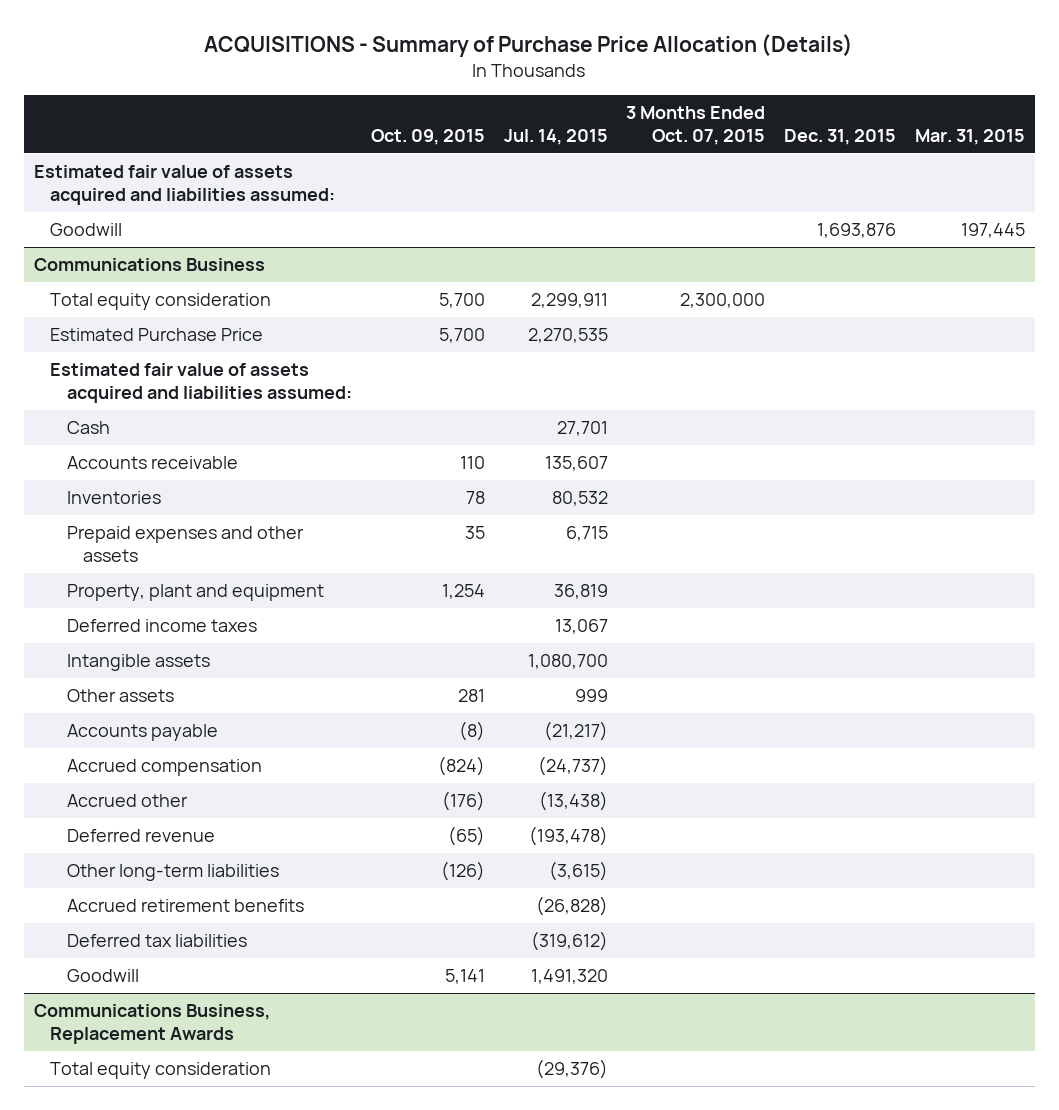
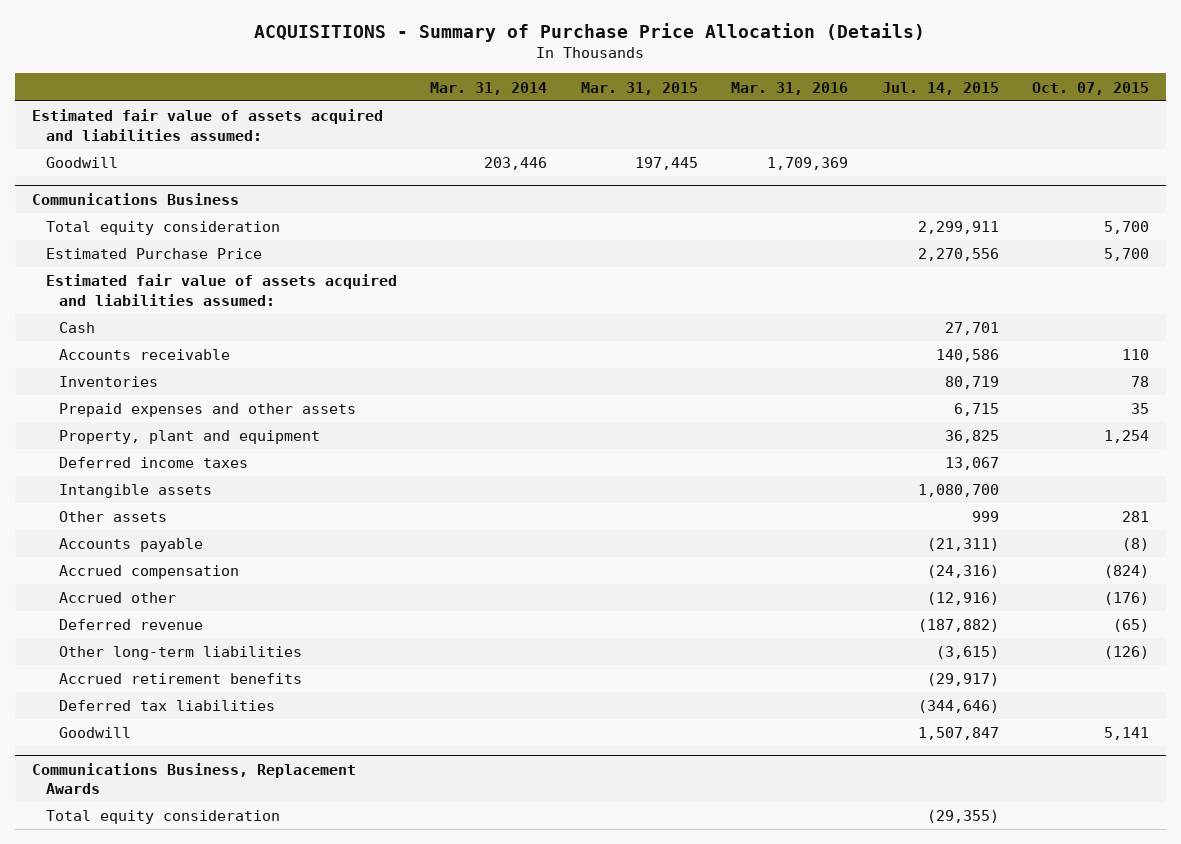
[370,129,485,146] Oct. 09, 2015 -> none
[626,105,766,146] 3 Months Ended Oct. 07, 2015 -> none
[784,129,897,146] Dec. 31, 2015 -> none
none -> [430,81,548,95] Mar. 31, 2014
none -> [731,81,849,95] Mar. 31, 2016
none -> [1032,81,1150,95] Oct. 07, 2015
[527,327,608,343] 2,270,535 -> [917,248,999,262] 2,270,556
[544,455,608,471] 135,607 -> [935,349,999,363] 140,586
[551,490,608,506] 80,532 -> [944,376,999,390] 80,719
[553,583,608,599] 36,819 -> [944,430,999,444] 36,825
[543,720,608,741] (21,217) -> [926,538,999,552] (21,311)
[537,755,608,776] (24,737) -> [926,565,999,579] (24,316)
[538,790,608,811] (13,438) -> [926,592,999,606] (12,916)
[528,825,608,846] (193,478) -> [917,619,999,633] (187,882)
[535,895,608,916] (26,828) -> [926,673,999,687] (29,917)
[530,930,608,951] (319,612) -> [917,700,999,714] (344,646)
[530,968,608,984] 1,491,320 -> [917,727,999,741] 1,507,847
[535,1058,608,1079] (29,376) -> [926,810,999,824] (29,355)

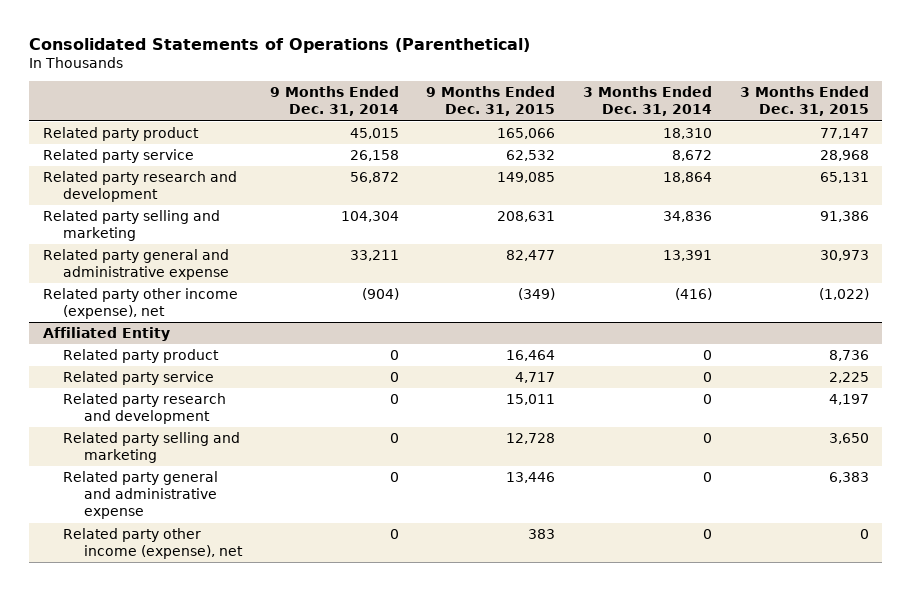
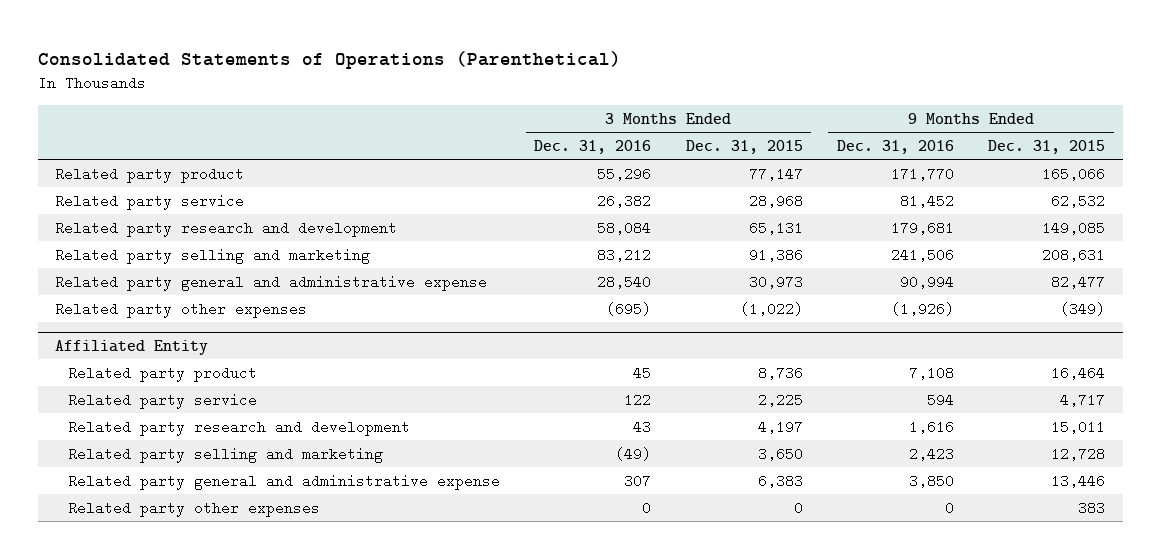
[269,86,399,117] 9 Months Ended Dec. 31, 2014 -> none
[582,86,712,117] 3 Months Ended Dec. 31, 2014 -> none
none -> [534,140,652,155] Dec. 31, 2016
none -> [837,140,955,155] Dec. 31, 2016
[42,287,238,320] Related party other income (expense), net -> [55,301,308,318] Related party other expenses
[63,527,244,560] Related party other income (expense), net -> [67,500,320,517] Related party other expenses

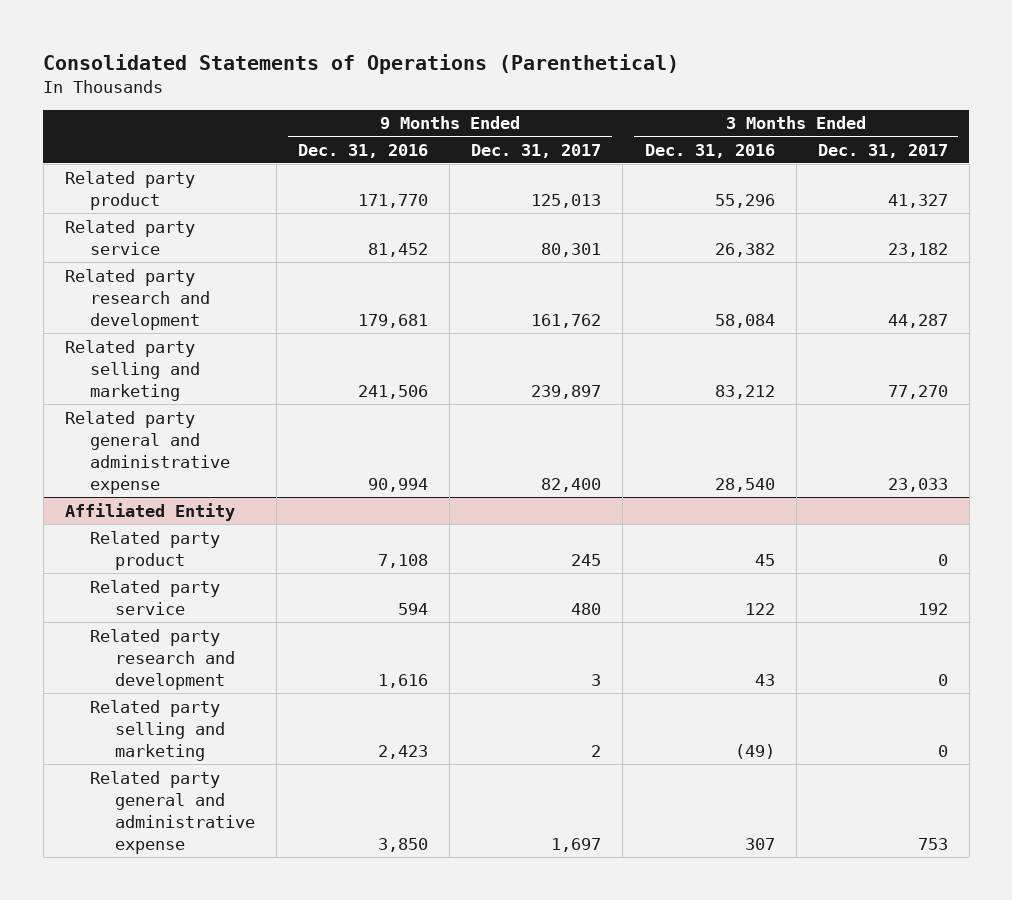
[685,140,803,155] Dec. 31, 2015 -> none
[988,140,1106,155] Dec. 31, 2015 -> none
none -> [471,143,602,158] Dec. 31, 2017
none -> [817,143,948,158] Dec. 31, 2017
[55,301,308,318] Related party other expenses -> none
[67,500,320,517] Related party other expenses -> none

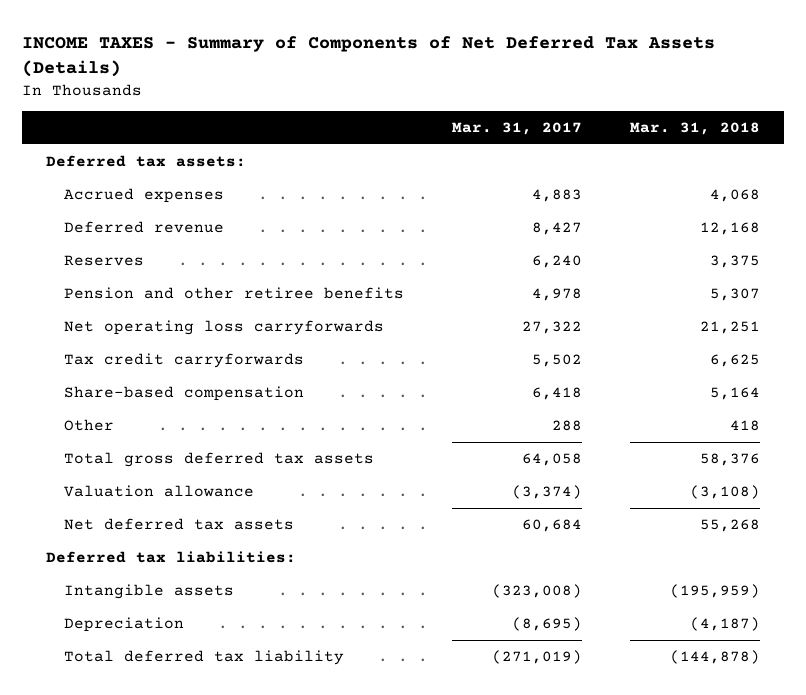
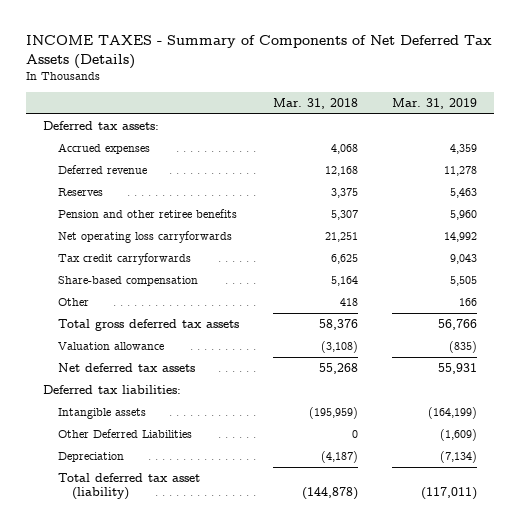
[452,121,583,135] Mar. 31, 2017 -> none
none -> [392,98,478,110] Mar. 31, 2019
none -> [57,429,192,439] Other Deferred Liabilities
[64,650,345,666] Total deferred tax liability -> [57,473,200,501] Total deferred tax asset (liability)

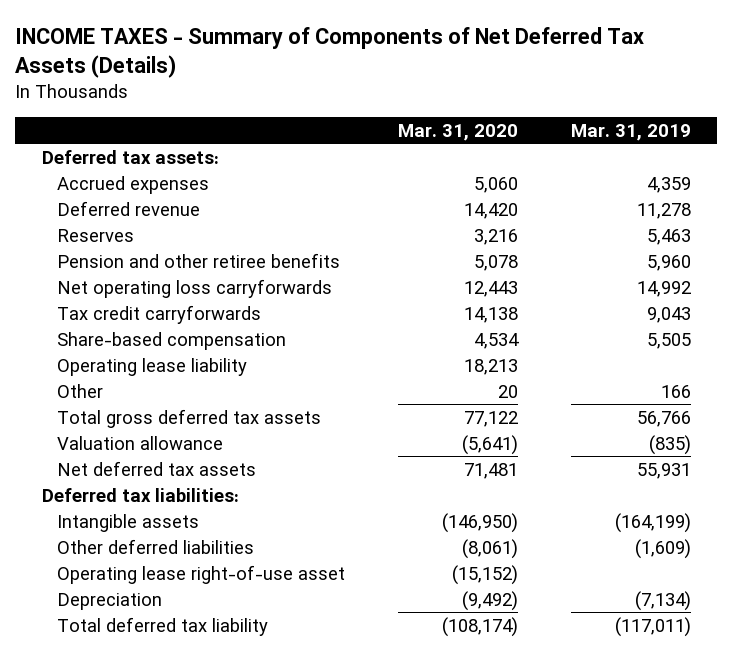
[272,98,358,110] Mar. 31, 2018 -> none
none -> [397,123,518,141] Mar. 31, 2020
none -> [56,357,247,376] Operating lease liability
[57,429,192,439] Other Deferred Liabilities -> [56,538,254,554] Other deferred liabilities
none -> [56,564,345,584] Operating lease right-of-use asset
[57,473,200,501] Total deferred tax asset (liability) -> [56,616,268,636] Total deferred tax liability

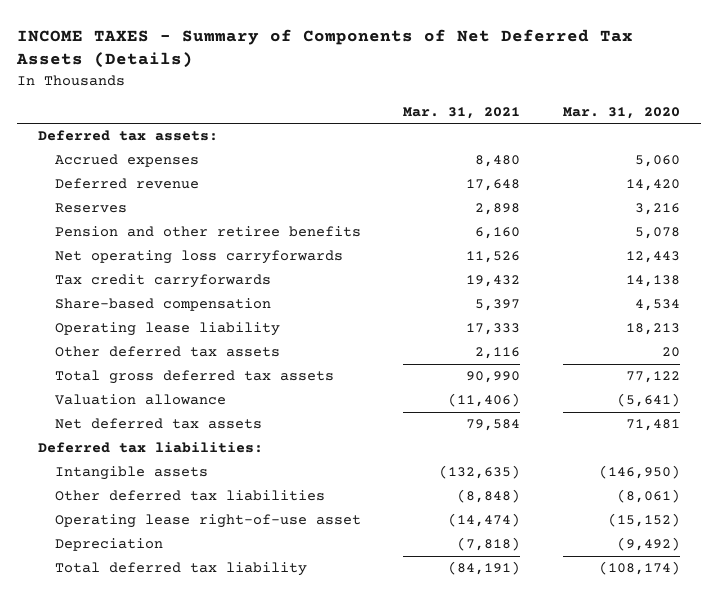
[570,123,691,141] Mar. 31, 2019 -> none
none -> [403,106,521,119] Mar. 31, 2021
[56,383,103,398] Other -> [55,346,281,358] Other deferred tax assets
[56,538,254,554] Other deferred liabilities -> [55,490,326,502] Other deferred tax liabilities

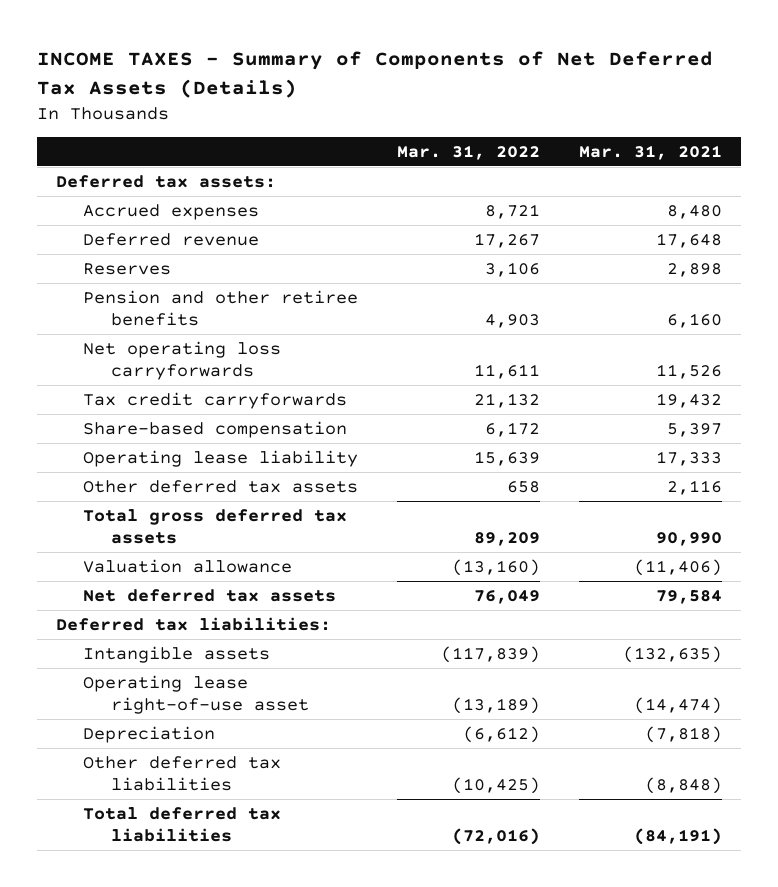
[562,106,680,119] Mar. 31, 2020 -> none
none -> [397,144,541,160] Mar. 31, 2022
[55,490,326,502] Other deferred tax liabilities -> [83,755,282,792] Other deferred tax liabilities
[55,562,308,577] Total deferred tax liability -> [83,806,282,843] Total deferred tax liabilities

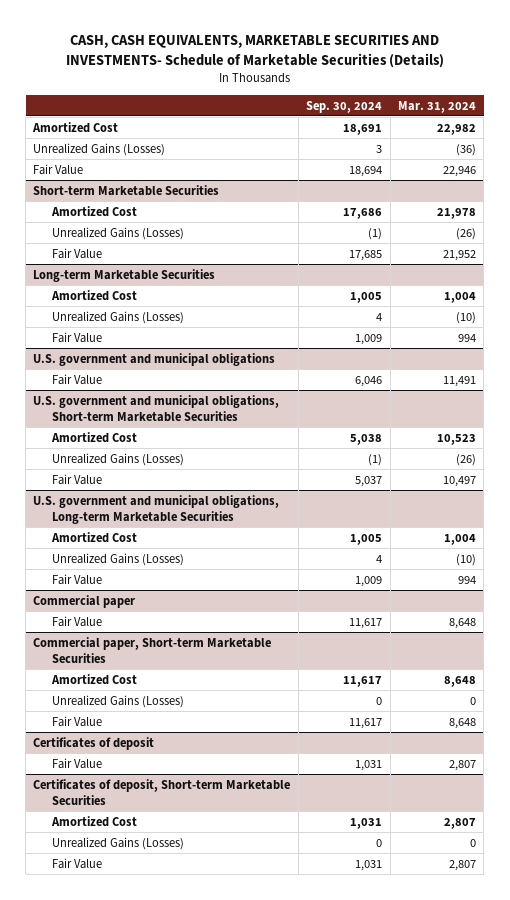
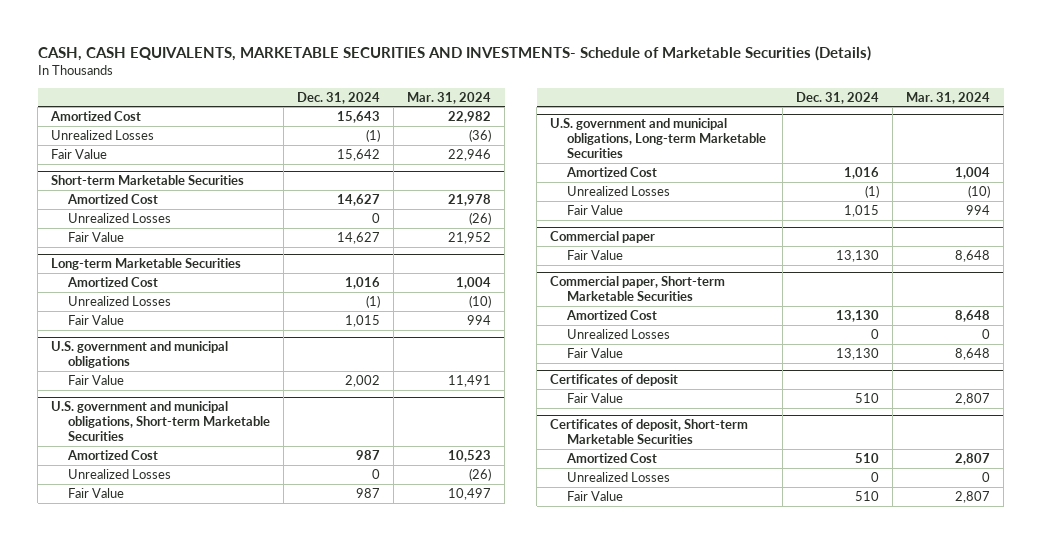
[306,100,383,113] Sep. 30, 2024 -> none
none -> [296,91,380,104] Dec. 31, 2024
[33,142,166,156] Unrealized Gains (Losses) -> [51,130,155,141] Unrealized Losses
[51,226,184,240] Unrealized Gains (Losses) -> [67,213,171,224] Unrealized Losses
[51,310,184,324] Unrealized Gains (Losses) -> [67,296,171,307] Unrealized Losses
[51,452,184,466] Unrealized Gains (Losses) -> [67,469,171,480] Unrealized Losses
[51,552,184,566] Unrealized Gains (Losses) -> [566,186,670,197] Unrealized Losses
[51,694,184,708] Unrealized Gains (Losses) -> [566,329,670,340] Unrealized Losses
[51,836,184,850] Unrealized Gains (Losses) -> [566,472,670,483] Unrealized Losses

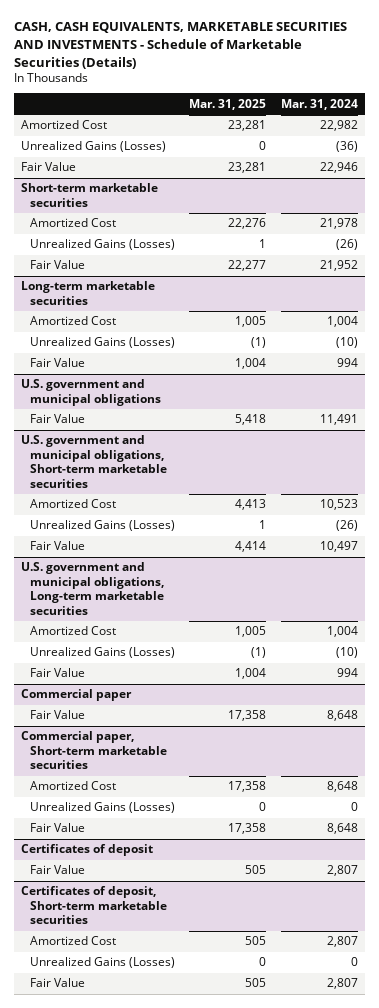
[37,45,871,61] CASH, CASH EQUIVALENTS, MARKETABLE SECURITIES AND INVESTMENTS- Schedule of Marketable Securities (Details) -> [13,22,347,69] CASH, CASH EQUIVALENTS, MARKETABLE SECURITIES AND INVESTMENTS - Schedule of Marketable Securities (Details)
[296,91,380,104] Dec. 31, 2024 -> none
none -> [189,98,267,110] Mar. 31, 2025
[51,130,155,141] Unrealized Losses -> [20,141,166,153] Unrealized Gains (Losses)
[51,175,245,186] Short-term Marketable Securities -> [20,183,158,207] Short-term marketable securities
[67,213,171,224] Unrealized Losses -> [29,239,175,251] Unrealized Gains (Losses)
[51,258,242,271] Long-term Marketable Securities -> [20,281,155,305] Long-term marketable securities
[67,296,171,307] Unrealized Losses -> [29,337,175,349] Unrealized Gains (Losses)
[51,401,270,441] U.S. government and municipal obligations, Short-term Marketable Securities -> [20,435,167,488] U.S. government and municipal obligations, Short-term marketable securities
[67,469,171,480] Unrealized Losses -> [29,520,175,532] Unrealized Gains (Losses)
[550,118,766,158] U.S. government and municipal obligations, Long-term Marketable Securities -> [20,562,164,615] U.S. government and municipal obligations, Long-term marketable securities
[566,186,670,197] Unrealized Losses -> [29,647,175,659] Unrealized Gains (Losses)
[550,276,726,302] Commercial paper, Short-term Marketable Securities -> [20,731,167,770] Commercial paper, Short-term marketable securities
[566,329,670,340] Unrealized Losses -> [29,802,175,814] Unrealized Gains (Losses)
[550,419,749,445] Certificates of deposit, Short-term Marketable Securities -> [20,886,167,925] Certificates of deposit, Short-term marketable securities
[566,472,670,483] Unrealized Losses -> [29,957,175,969] Unrealized Gains (Losses)

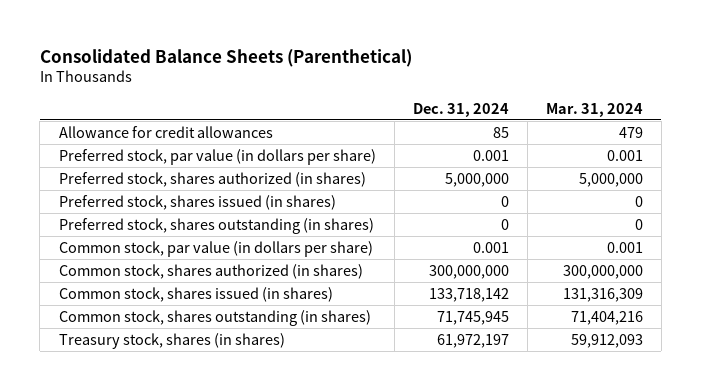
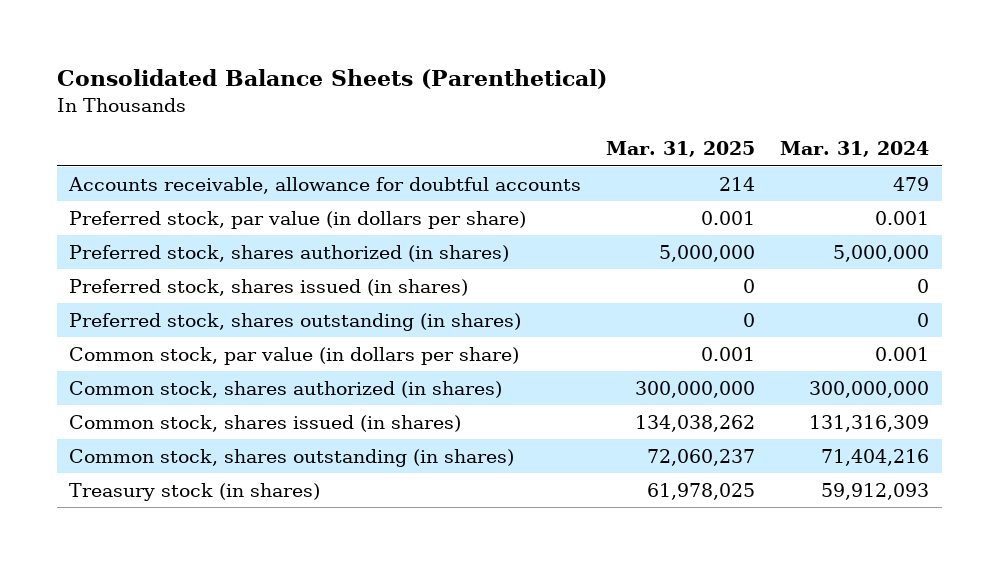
[412,102,509,117] Dec. 31, 2024 -> none
none -> [606,141,756,158] Mar. 31, 2025
[58,125,273,138] Allowance for credit allowances -> [68,177,582,195] Accounts receivable, allowance for doubtful accounts
[58,332,285,349] Treasury stock, shares (in shares) -> [69,483,321,502] Treasury stock (in shares)

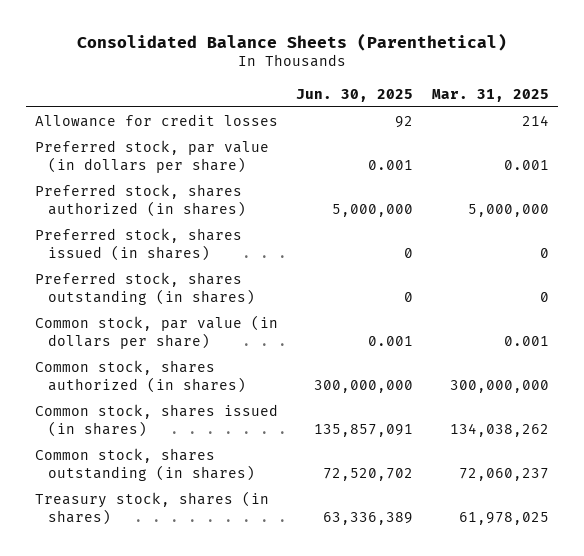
[780,141,930,158] Mar. 31, 2024 -> none
none -> [296,88,414,102] Jun. 30, 2025
[68,177,582,195] Accounts receivable, allowance for doubtful accounts -> [34,114,278,128] Allowance for credit losses
[69,483,321,502] Treasury stock (in shares) -> [34,491,269,526] Treasury stock, shares (in shares)

